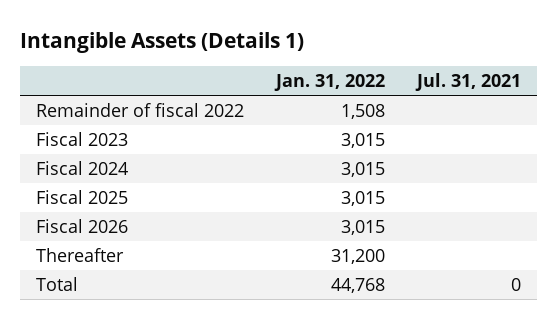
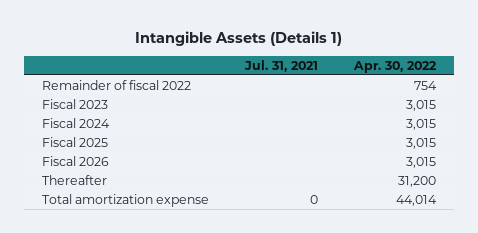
[274,74,386,92] Jan. 31, 2022 -> none
none -> [353,60,438,73] Apr. 30, 2022
[36,277,79,292] Total -> [41,193,209,207] Total amortization expense

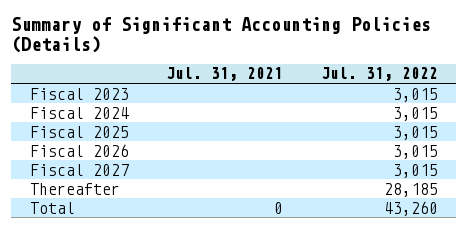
[134,31,342,47] Intangible Assets (Details 1) -> [11,17,432,54] Summary of Significant Accounting Policies (Details)
[353,60,438,73] Apr. 30, 2022 -> none
none -> [320,67,438,82] Jul. 31, 2022
[41,79,191,90] Remainder of fiscal 2022 -> none
none -> [29,163,129,176] Fiscal 2027
[41,193,209,207] Total amortization expense -> [29,201,75,214] Total

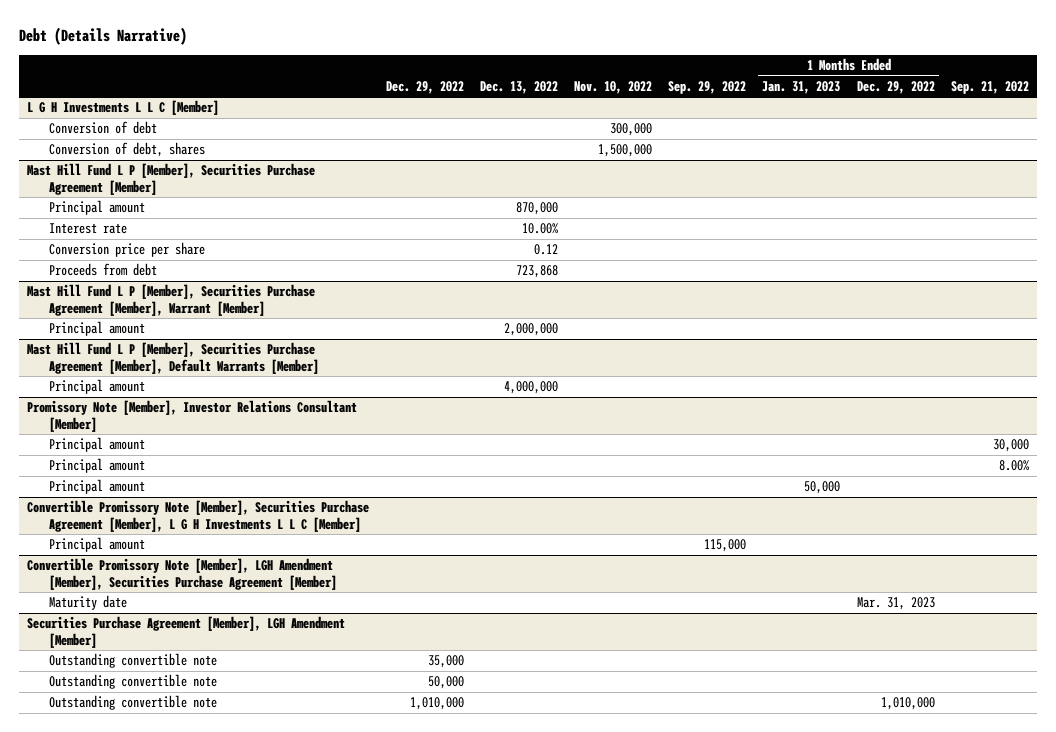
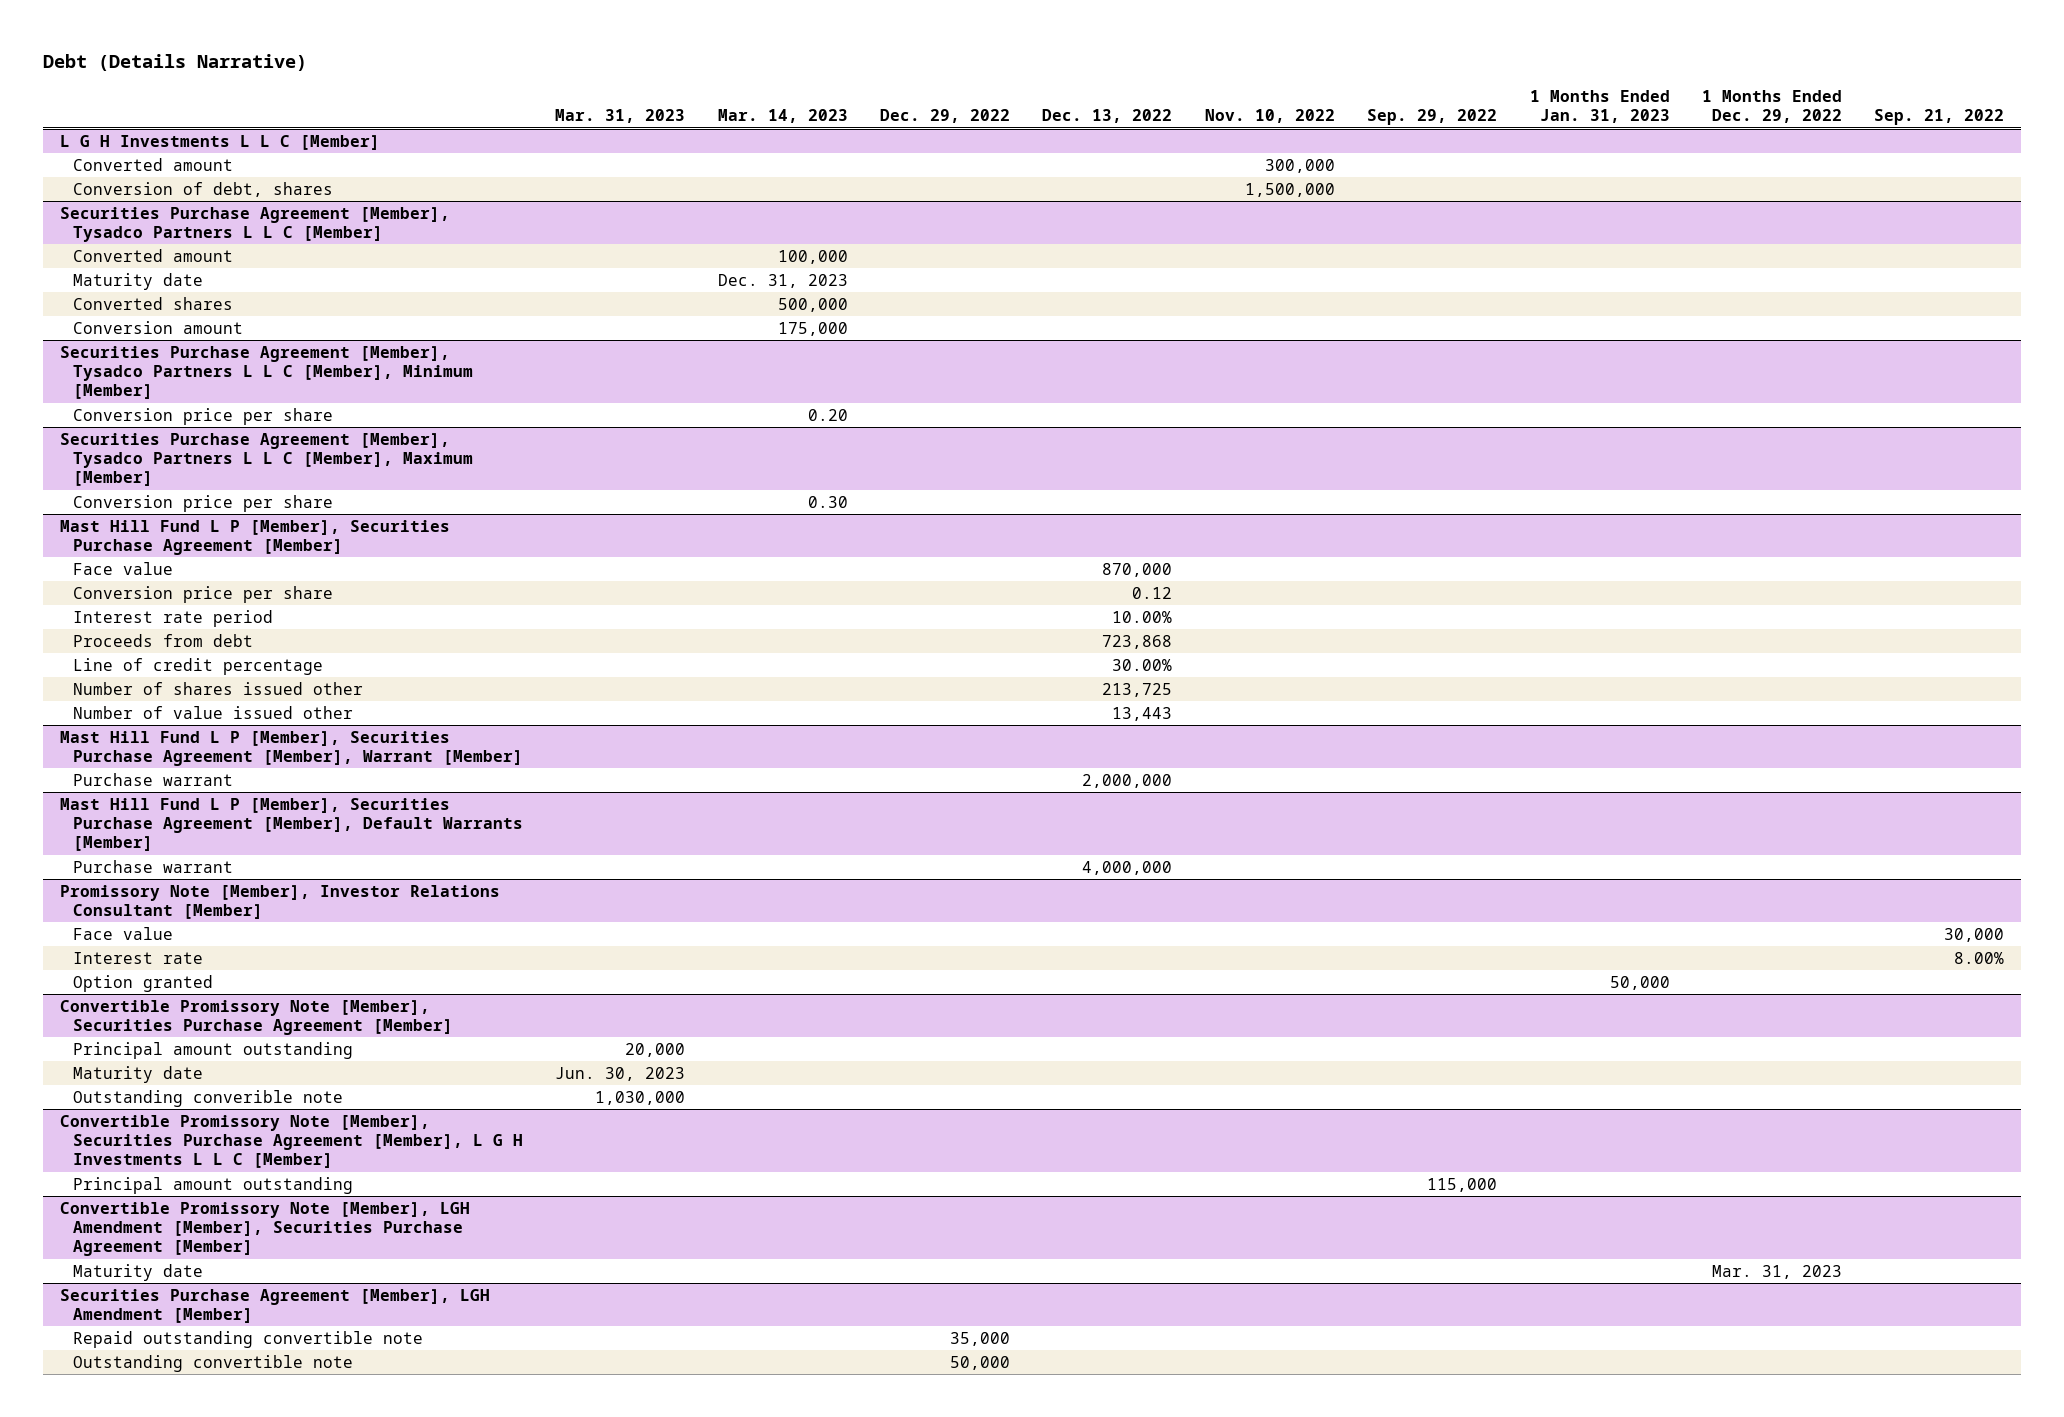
none -> [555,109,686,124] Mar. 31, 2023
none -> [717,109,848,124] Mar. 14, 2023
[48,121,157,135] Conversion of debt -> [72,157,233,171] Converted amount
none -> [59,206,450,243] Securities Purchase Agreement [Member], Tysadco Partners L L C [Member]
none -> [72,248,233,262] Converted amount
none -> [72,272,203,290] Maturity date
none -> [72,296,233,310] Converted shares
none -> [72,320,243,334] Conversion amount
none -> [59,345,473,400] Securities Purchase Agreement [Member], Tysadco Partners L L C [Member], Minimum [Member]
none -> [72,407,333,425] Conversion price per share
none -> [59,432,473,487] Securities Purchase Agreement [Member], Tysadco Partners L L C [Member], Maximum [Member]
none -> [72,494,333,512] Conversion price per share
[48,223,127,235] Interest rate -> none
[48,200,145,216] Principal amount -> [72,561,173,575] Face value
none -> [72,609,273,627] Interest rate period
none -> [72,657,323,675] Line of credit percentage
none -> [72,681,363,695] Number of shares issued other
none -> [72,705,353,719] Number of value issued other
[48,321,145,337] Principal amount -> [72,772,233,786] Purchase warrant
[48,379,145,395] Principal amount -> [72,859,233,873] Purchase warrant
[48,437,145,453] Principal amount -> [72,926,173,940] Face value
[48,458,145,474] Principal amount -> [72,951,203,964] Interest rate
[48,479,145,495] Principal amount -> [72,974,213,992] Option granted
none -> [59,999,453,1036] Convertible Promissory Note [Member], Securities Purchase Agreement [Member]
none -> [72,1041,353,1059] Principal amount outstanding
none -> [72,1065,203,1083] Maturity date
none -> [72,1089,343,1107] Outstanding converible note
[48,537,145,553] Principal amount -> [72,1176,353,1194] Principal amount outstanding
[48,653,217,669] Outstanding convertible note -> [72,1330,423,1348] Repaid outstanding convertible note
[48,695,217,711] Outstanding convertible note -> none

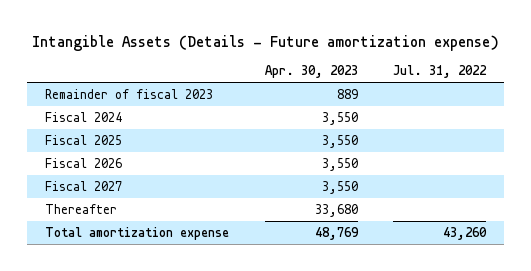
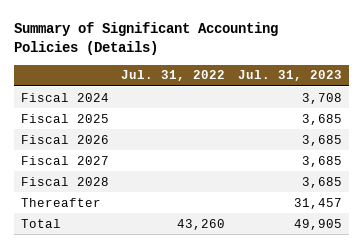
[31,34,499,51] Intangible Assets (Details - Future amortization expense) -> [14,22,279,56] Summary of Significant Accounting Policies (Details)
[264,65,358,79] Apr. 30, 2023 -> none
none -> [238,70,343,82] Jul. 31, 2023
[44,88,213,99] Remainder of fiscal 2023 -> none
none -> [20,176,109,186] Fiscal 2028
[44,226,229,240] Total amortization expense -> [20,218,61,228] Total

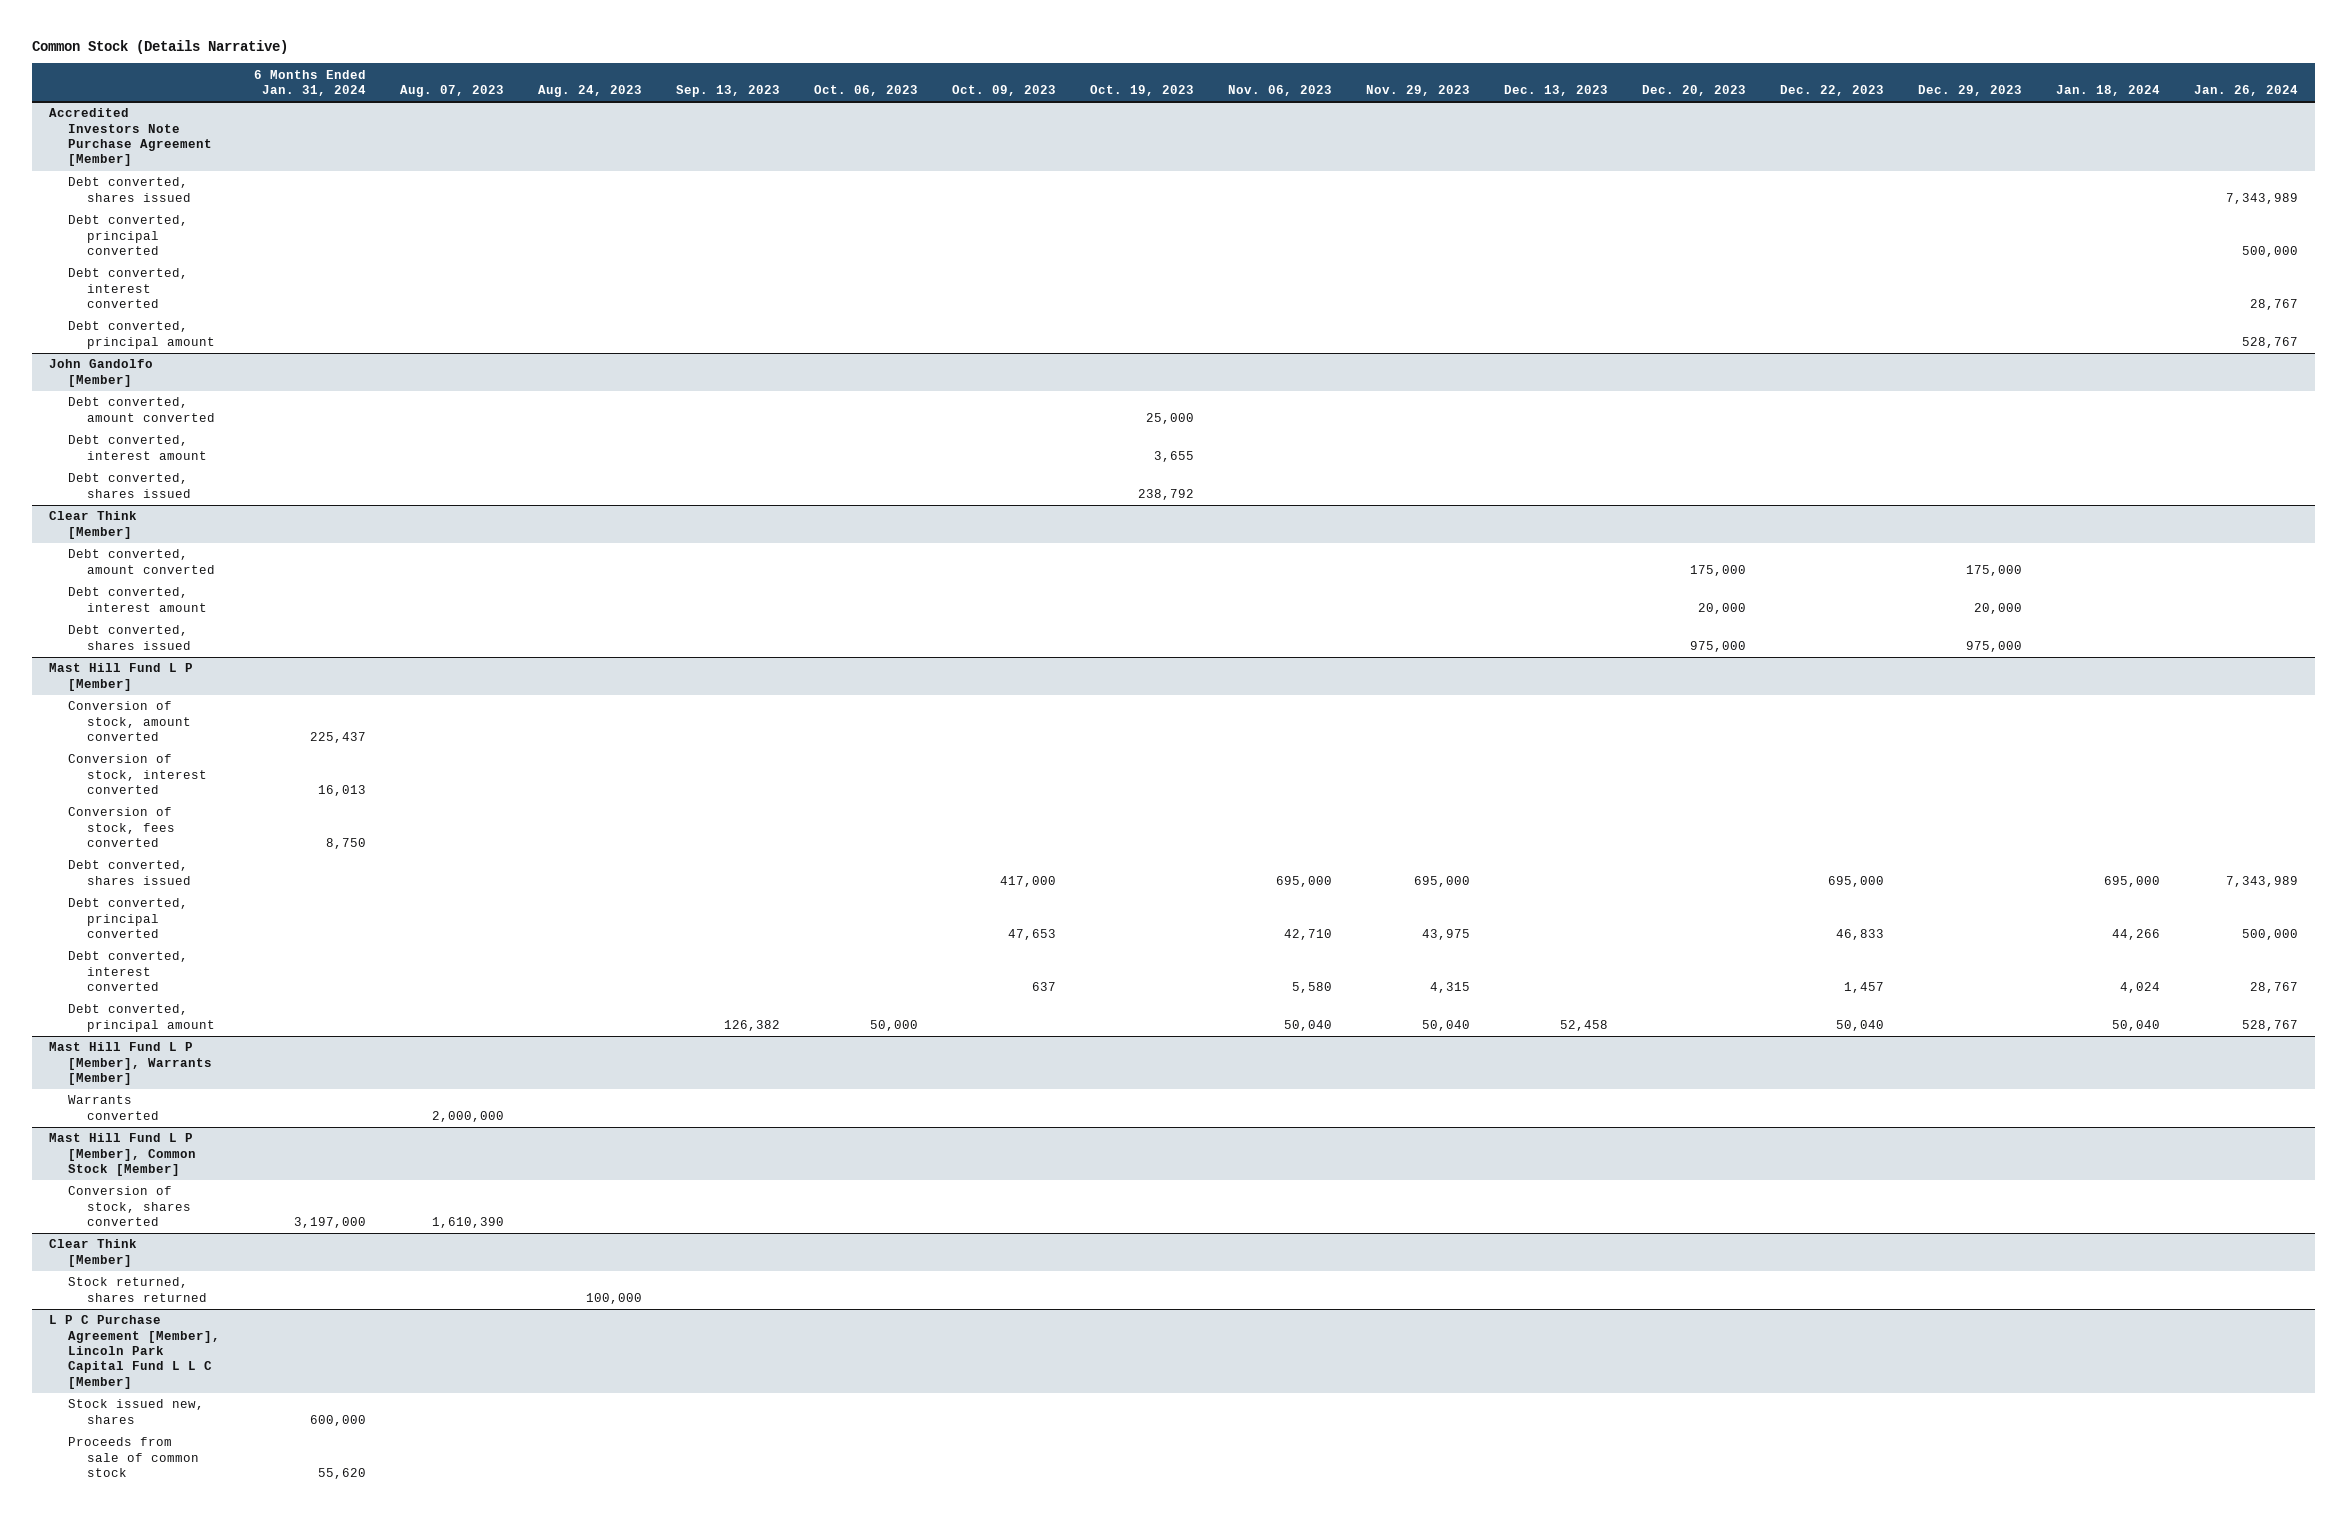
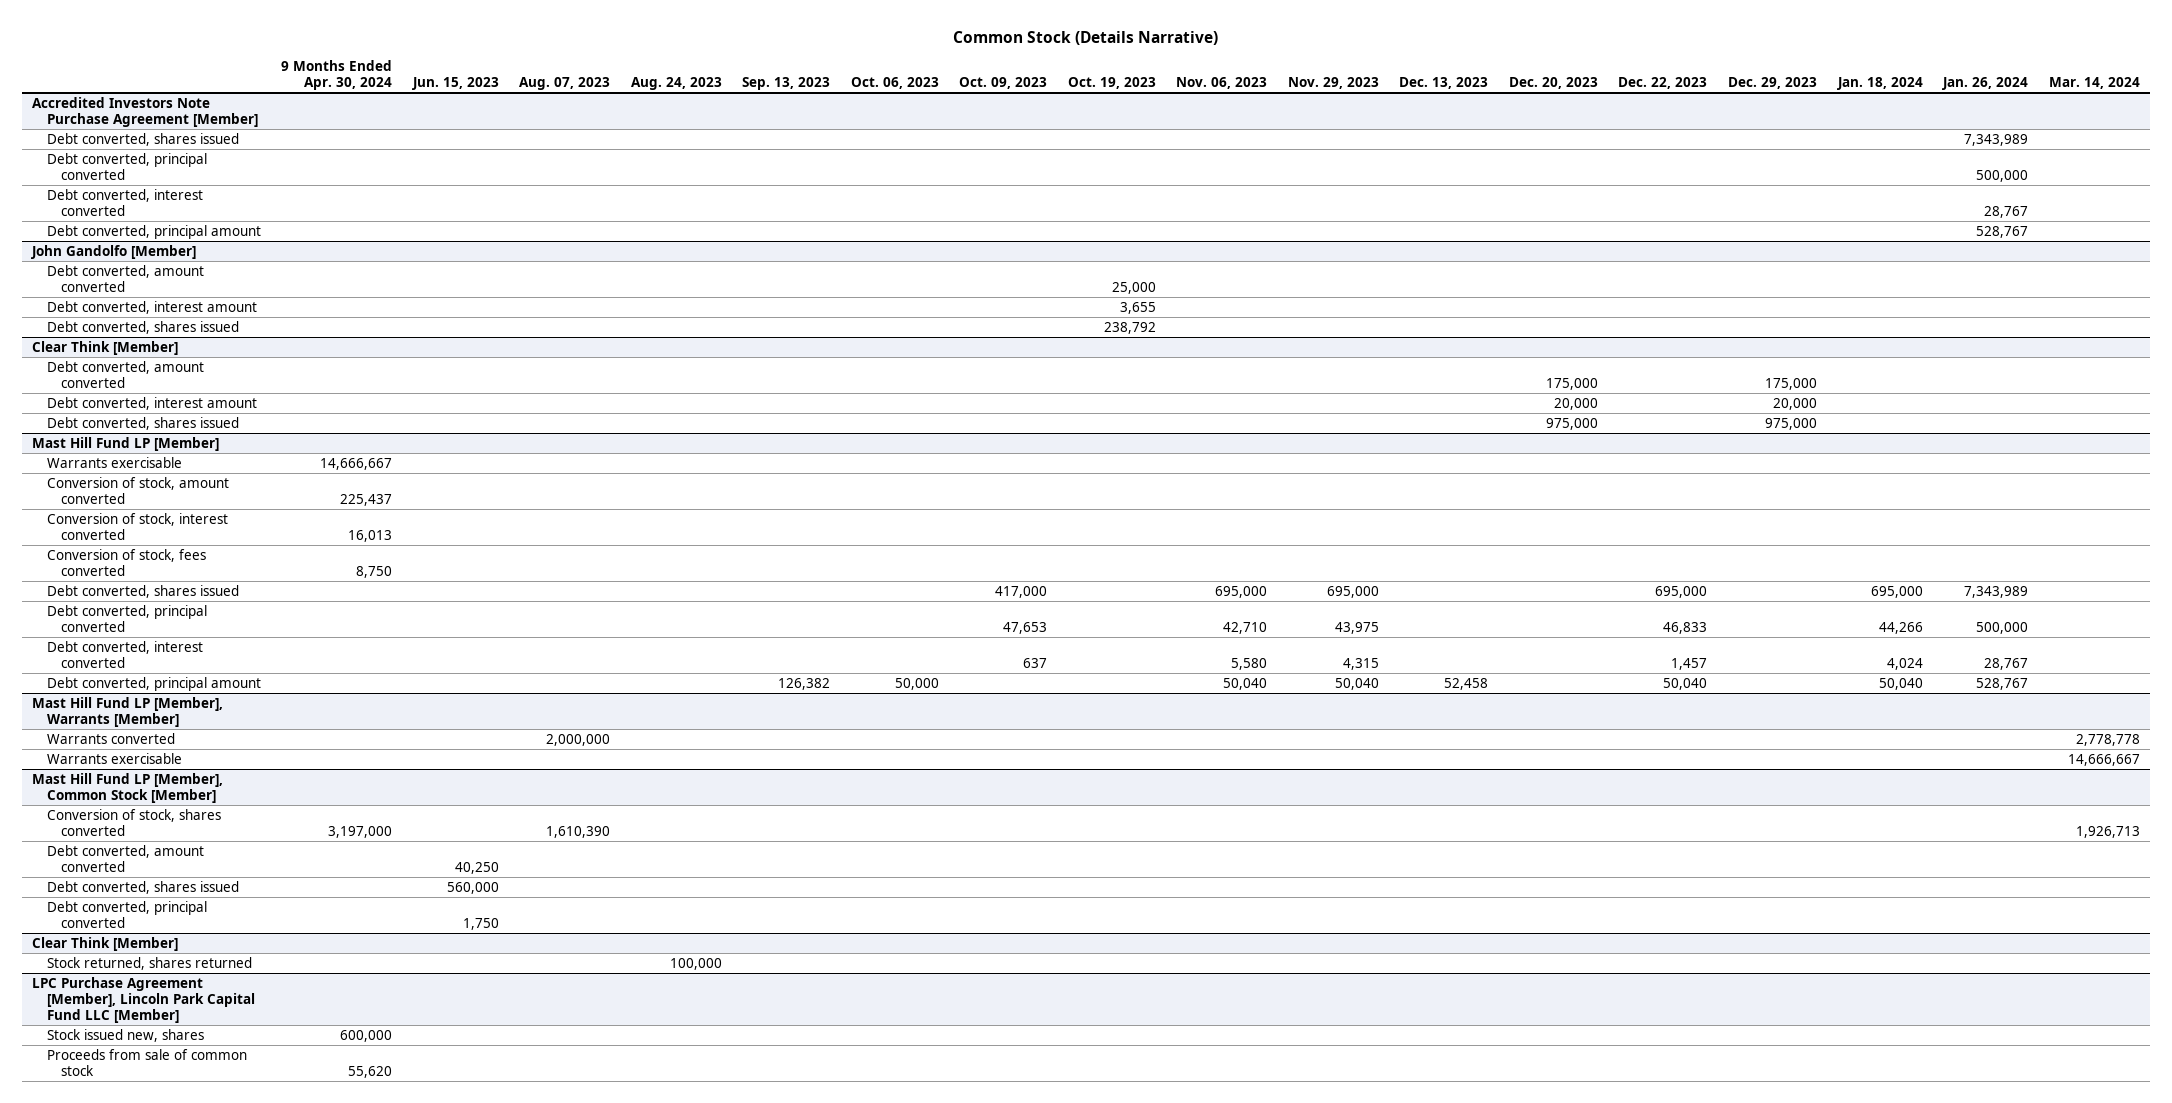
[254,69,367,96] 6 Months Ended Jan. 31, 2024 -> none
none -> [281,59,393,90] 9 Months Ended Apr. 30, 2024
none -> [411,76,499,90] Jun. 15, 2023
none -> [2048,76,2140,89] Mar. 14, 2024
[48,663,193,691] Mast Hill Fund L P [Member] -> [32,436,220,451] Mast Hill Fund LP [Member]
none -> [46,456,182,468] Warrants exercisable
[48,1042,213,1086] Mast Hill Fund L P [Member], Warrants [Member] -> [32,696,224,727] Mast Hill Fund LP [Member], Warrants [Member]
none -> [46,752,182,764] Warrants exercisable
[48,1133,197,1177] Mast Hill Fund L P [Member], Common Stock [Member] -> [32,772,224,803] Mast Hill Fund LP [Member], Common Stock [Member]
none -> [46,844,204,872] Debt converted, amount converted
none -> [46,880,239,894] Debt converted, shares issued
none -> [46,900,207,928] Debt converted, principal converted
[48,1315,221,1389] L P C Purchase Agreement [Member], Lincoln Park Capital Fund L L C [Member] -> [32,976,255,1023] LPC Purchase Agreement [Member], Lincoln Park Capital Fund LLC [Member]

